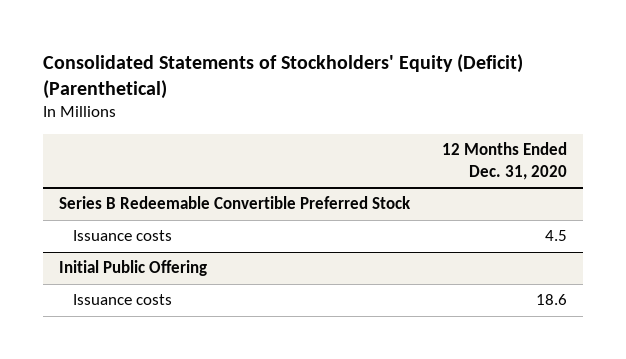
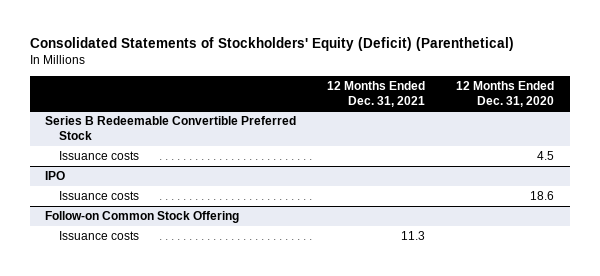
none -> [327,80,426,107] 12 Months Ended Dec. 31, 2021
[58,260,207,277] Initial Public Offering -> [45,170,66,180] IPO
none -> [45,210,240,223] Follow-on Common Stock Offering
none -> [59,230,140,240] Issuance costs

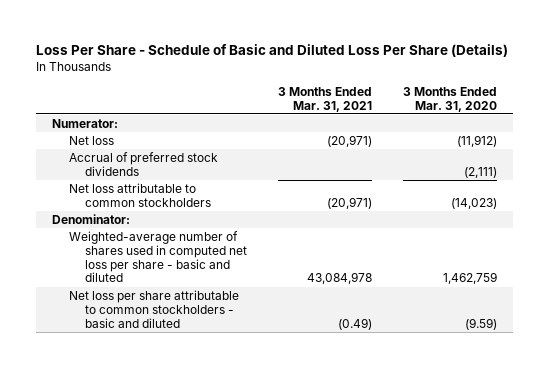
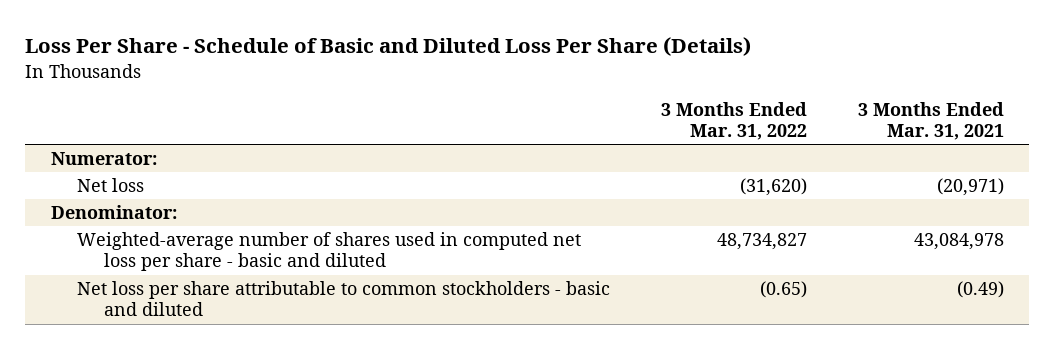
[403,86,498,112] 3 Months Ended Mar. 31, 2020 -> none
none -> [660,101,807,140] 3 Months Ended Mar. 31, 2022
[68,152,218,176] Accrual of preferred stock dividends -> none
[68,183,212,207] Net loss attributable to common stockholders -> none

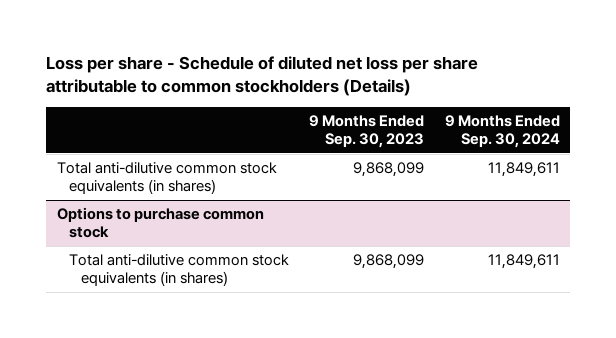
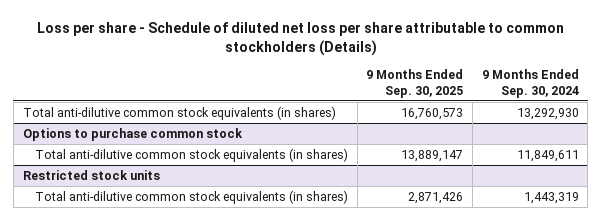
[309,115,425,148] 9 Months Ended Sep. 30, 2023 -> none
none -> [366,69,464,98] 9 Months Ended Sep. 30, 2025
[487,162,560,178] 11,849,611 -> [516,107,579,120] 13,292,930
none -> [22,169,160,180] Restricted stock units
none -> [35,189,349,204] Total anti-dilutive common stock equivalents (in shares)

